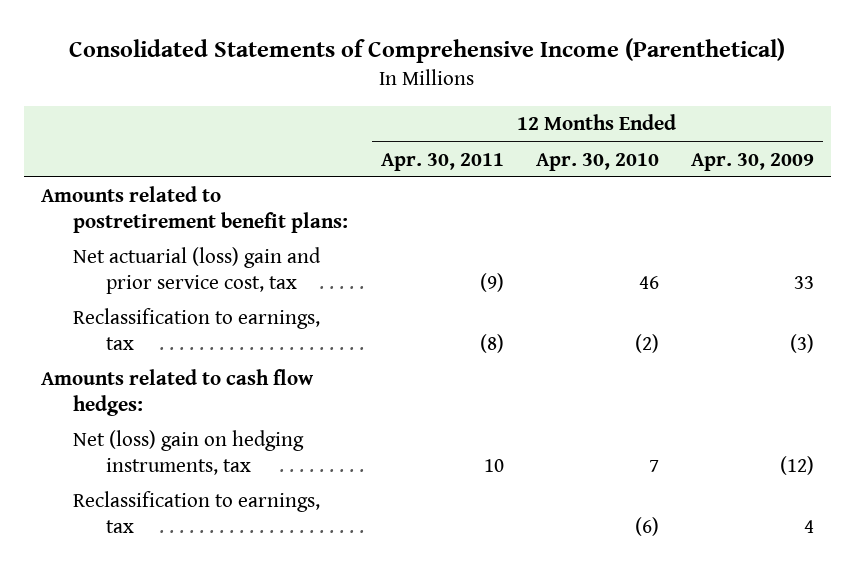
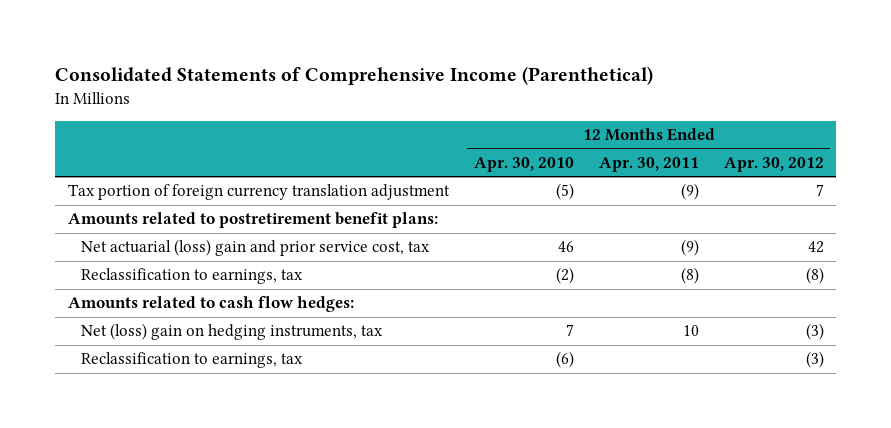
[691,152,815,171] Apr. 30, 2009 -> none
none -> [723,156,824,172] Apr. 30, 2012
none -> [67,184,450,201] Tax portion of foreign currency translation adjustment

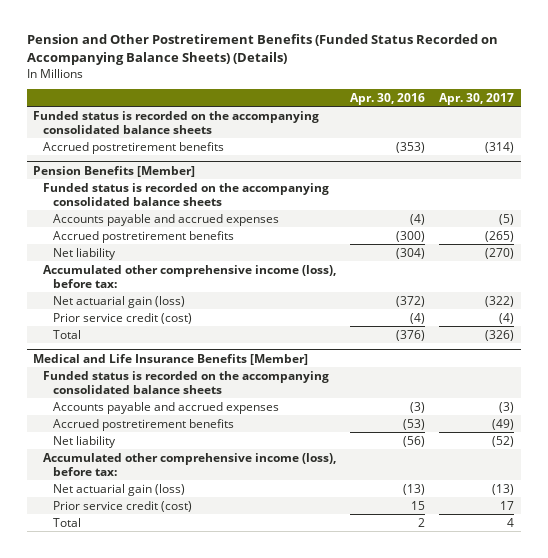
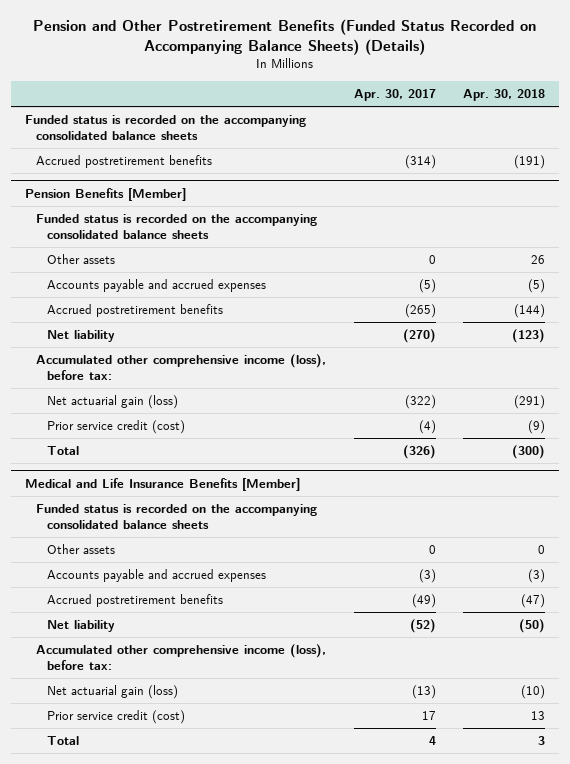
[350,92,426,105] Apr. 30, 2016 -> none
none -> [463,89,546,102] Apr. 30, 2018
none -> [46,254,115,265] Other assets
none -> [46,544,115,555] Other assets

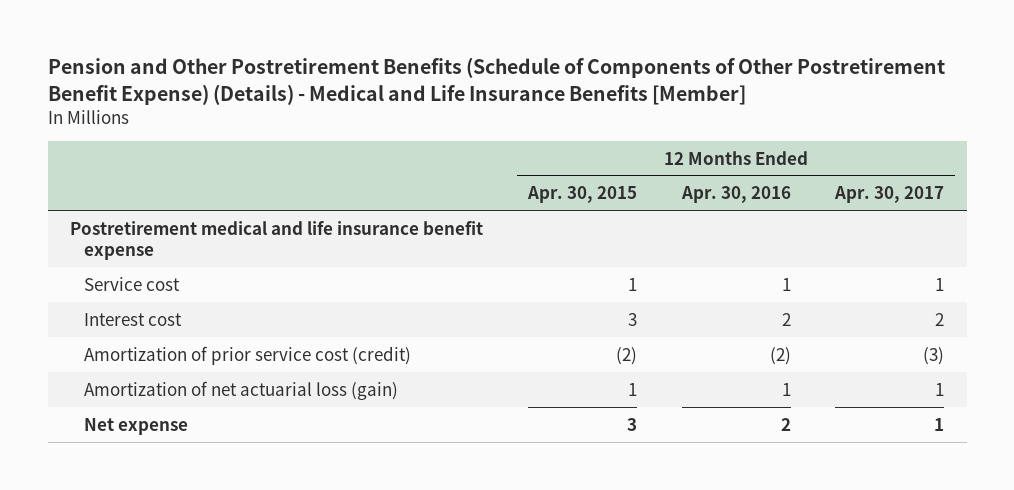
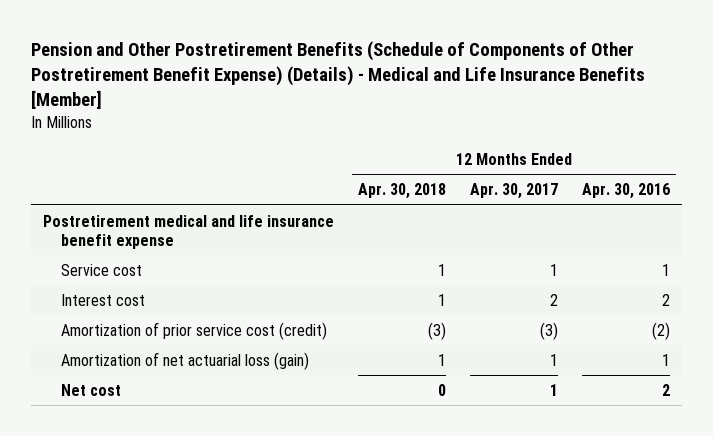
[526,186,637,204] Apr. 30, 2015 -> none
none -> [357,183,446,200] Apr. 30, 2018
[84,417,189,435] Net expense -> [61,383,122,396] Net cost

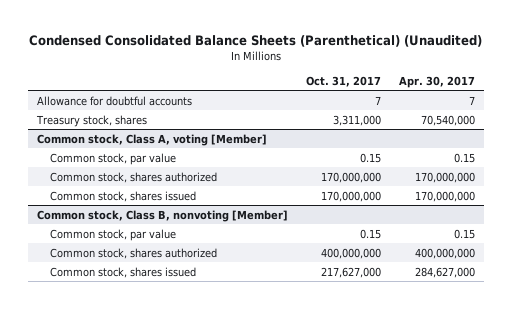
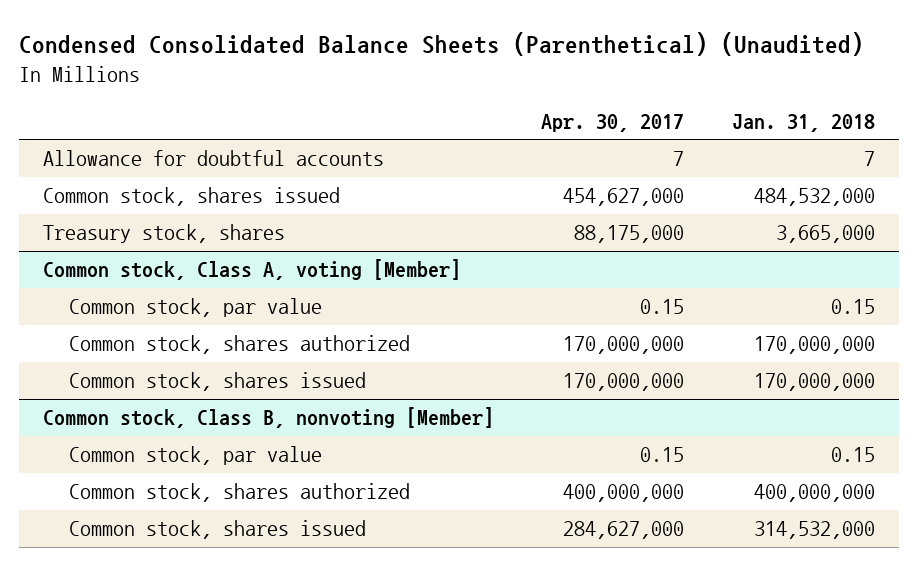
[306,75,382,87] Oct. 31, 2017 -> none
none -> [731,113,875,132] Jan. 31, 2018
none -> [42,187,340,207] Common stock, shares issued
[421,114,476,126] 70,540,000 -> [574,225,685,244] 88,175,000

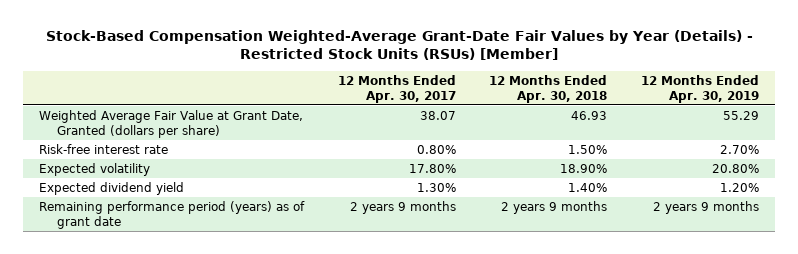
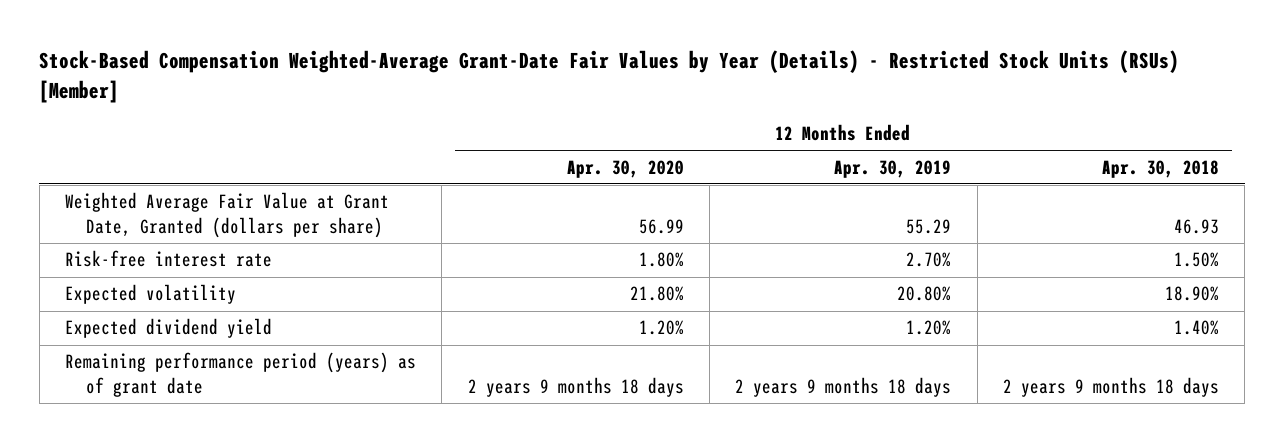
[337,74,456,103] 12 Months Ended Apr. 30, 2017 -> none
none -> [566,159,684,178] Apr. 30, 2020
[501,200,608,214] 2 years 9 months -> [1002,376,1219,397] 2 years 9 months 18 days
[652,200,759,214] 2 years 9 months -> [735,376,952,397] 2 years 9 months 18 days

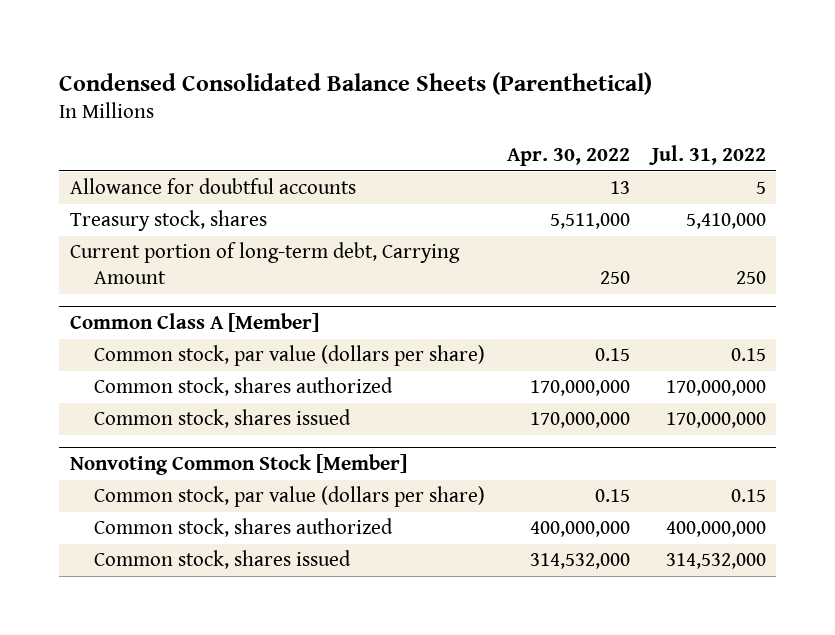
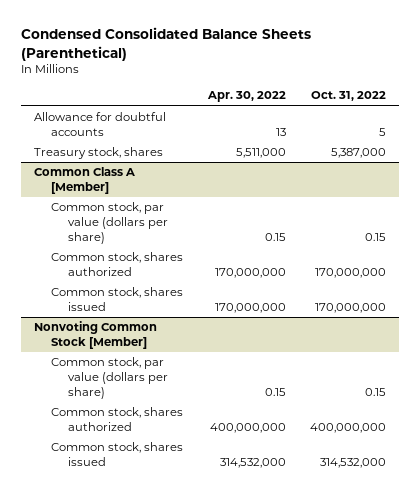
[648,145,766,166] Jul. 31, 2022 -> none
none -> [311,91,387,102] Oct. 31, 2022
[69,242,460,285] Current portion of long-term debt, Carrying Amount -> none

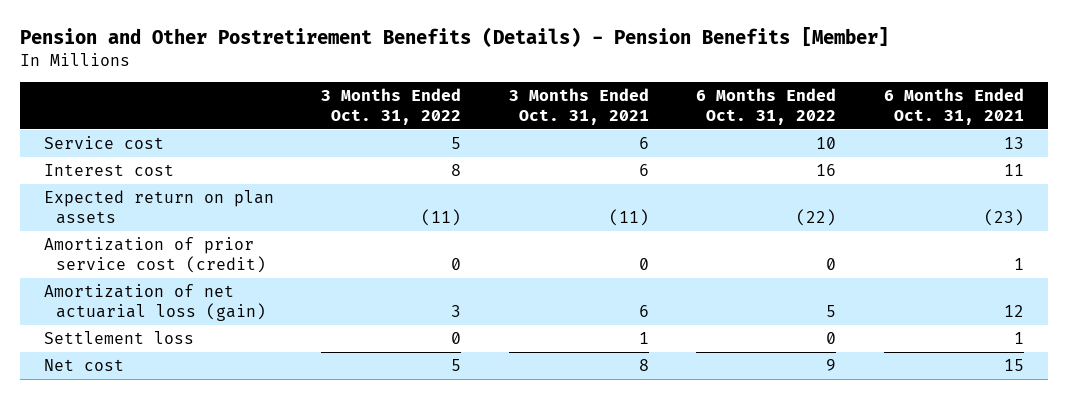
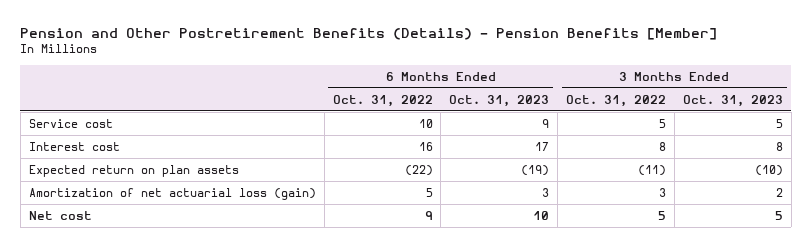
[508,87,649,125] 3 Months Ended Oct. 31, 2021 -> none
[884,87,1025,125] 6 Months Ended Oct. 31, 2021 -> none
none -> [449,94,550,107] Oct. 31, 2023
none -> [682,94,783,107] Oct. 31, 2023
[43,236,267,273] Amortization of prior service cost (credit) -> none
[43,330,194,344] Settlement loss -> none

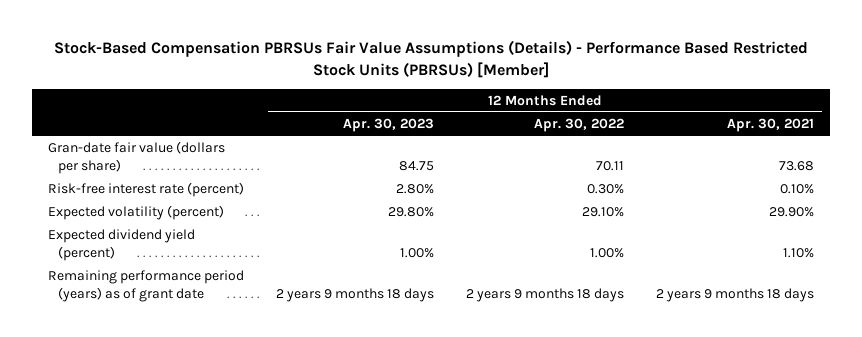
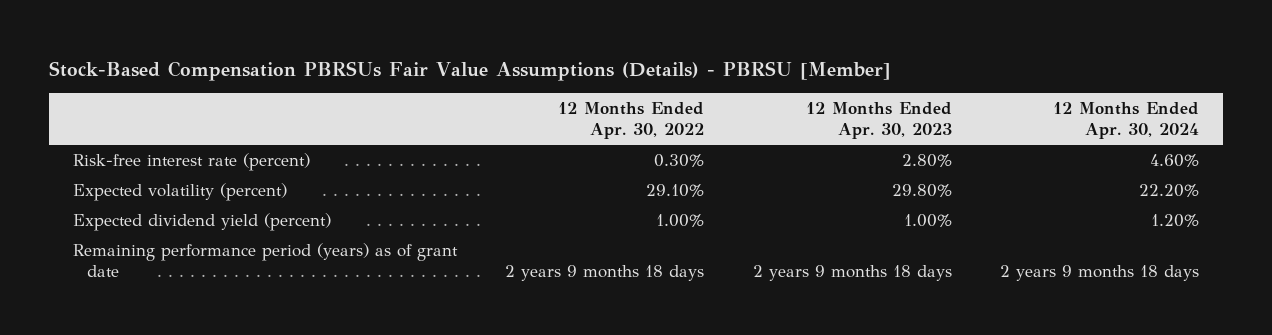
[53,40,808,78] Stock-Based Compensation PBRSUs Fair Value Assumptions (Details) - Performance Based Restricted Stock Units (PBRSUs) [Member] -> [49,61,892,82] Stock-Based Compensation PBRSUs Fair Value Assumptions (Details) - PBRSU [Member]
[727,117,815,132] Apr. 30, 2021 -> none
none -> [1052,102,1199,139] 12 Months Ended Apr. 30, 2024
[47,140,225,174] Gran-date fair value (dollars per share) -> none

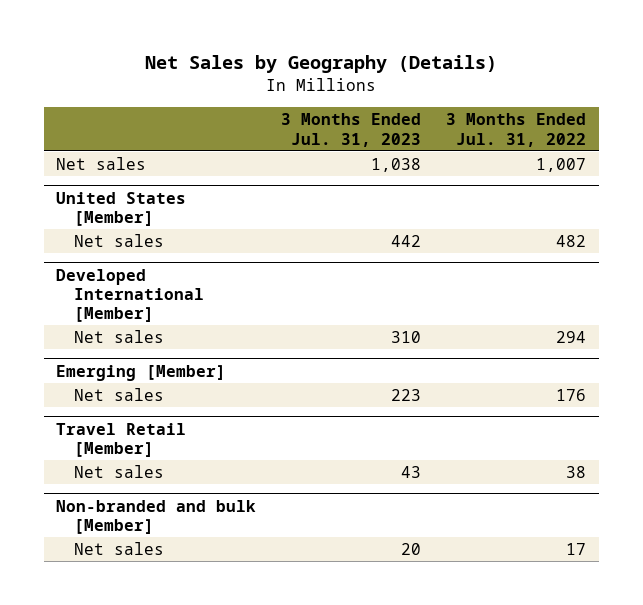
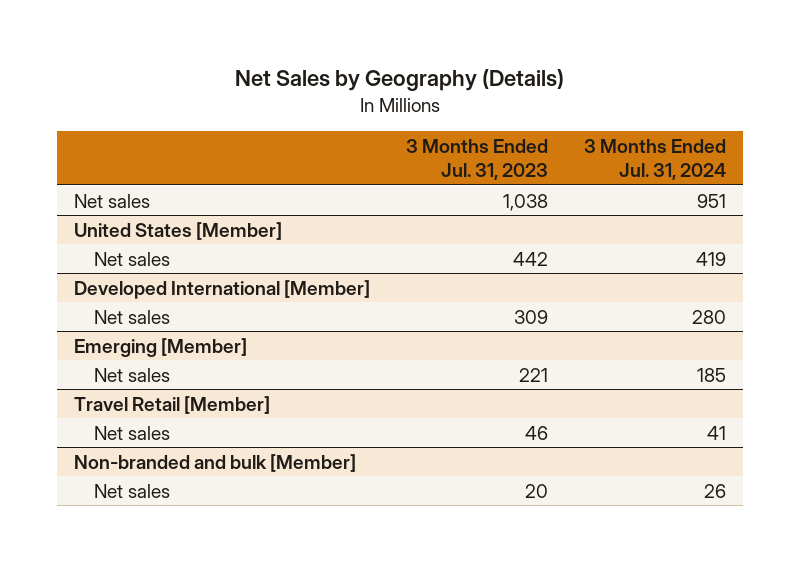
[446,113,587,147] 3 Months Ended Jul. 31, 2022 -> none
none -> [583,138,726,181] 3 Months Ended Jul. 31, 2024
[391,331,422,344] 310 -> [513,309,548,324] 309
[391,389,422,402] 223 -> [518,367,548,382] 221
[401,466,422,479] 43 -> [524,425,548,440] 46

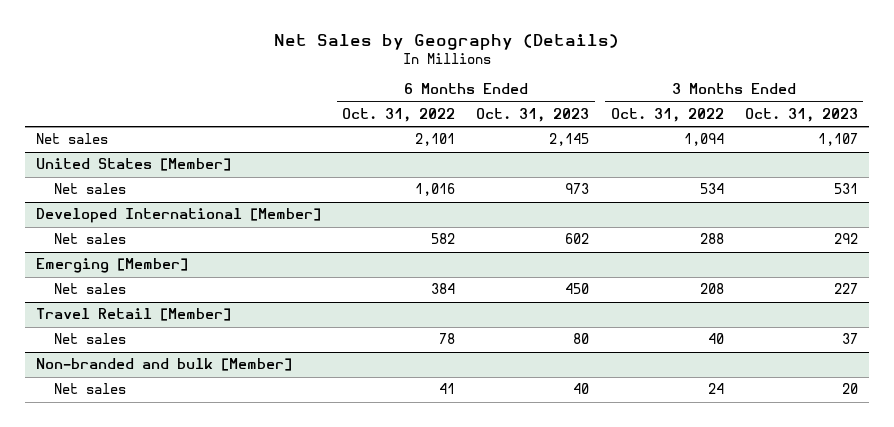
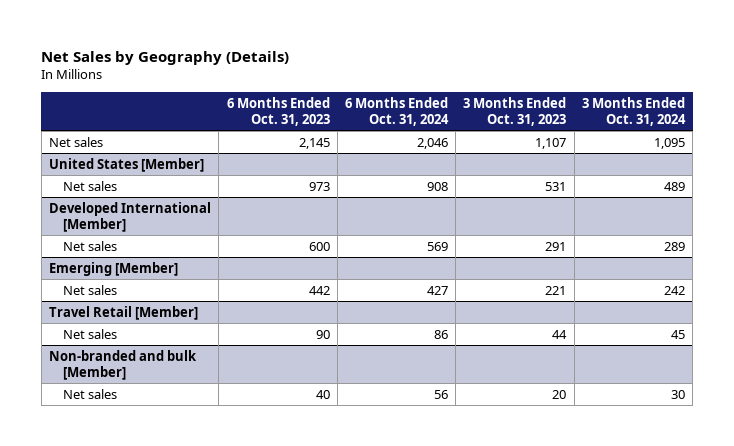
[341,107,455,122] Oct. 31, 2022 -> none
[610,107,724,122] Oct. 31, 2022 -> none
none -> [344,96,449,126] 6 Months Ended Oct. 31, 2024
none -> [581,96,686,126] 3 Months Ended Oct. 31, 2024
[565,233,590,245] 602 -> [308,241,330,251] 600
[833,233,858,245] 292 -> [545,241,567,251] 291
[565,283,590,295] 450 -> [308,285,330,295] 442
[833,283,858,295] 227 -> [545,285,567,295] 221
[573,333,590,345] 80 -> [315,329,330,339] 90
[841,333,858,345] 37 -> [552,329,568,339] 44

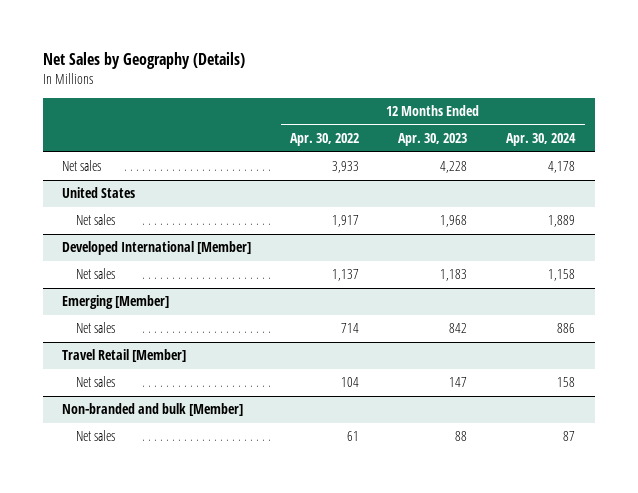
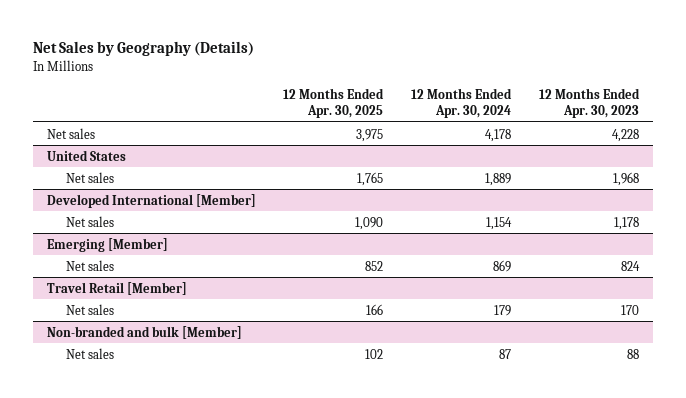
[290,133,360,147] Apr. 30, 2022 -> none
none -> [283,88,385,119] 12 Months Ended Apr. 30, 2025
[440,269,468,282] 1,183 -> [614,216,640,230] 1,178
[548,269,576,282] 1,158 -> [486,216,513,230] 1,154
[449,323,468,334] 842 -> [621,260,641,271] 824
[557,323,576,334] 886 -> [493,259,512,272] 869
[449,377,468,388] 147 -> [621,304,640,315] 170
[557,377,576,388] 158 -> [494,304,512,316] 179

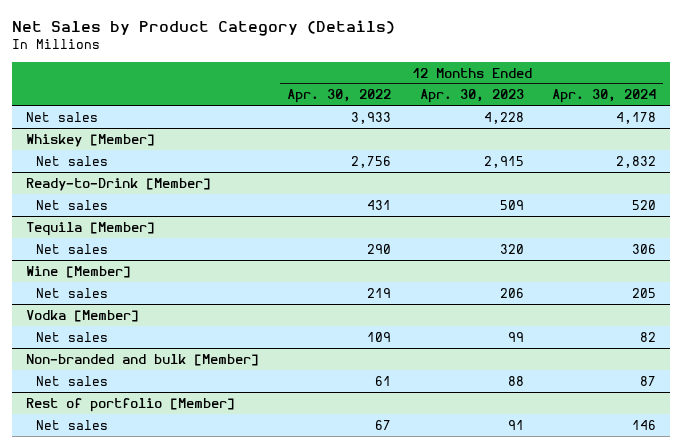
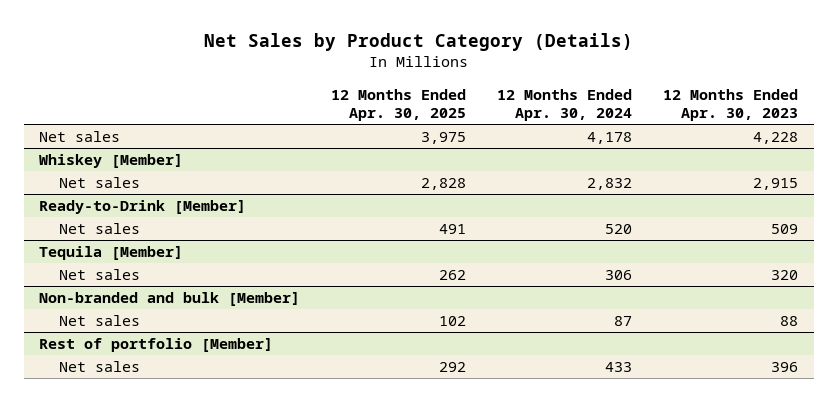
[287,89,392,104] Apr. 30, 2022 -> none
none -> [331,88,467,122] 12 Months Ended Apr. 30, 2025
[26,265,132,278] Wine [Member] -> none
[36,287,109,298] Net sales -> none
[26,309,140,322] Vodka [Member] -> none
[36,331,109,342] Net sales -> none
[507,419,524,430] 91 -> [771,362,799,373] 396
[631,419,656,430] 146 -> [605,362,633,373] 433

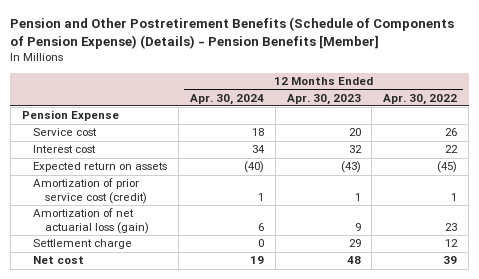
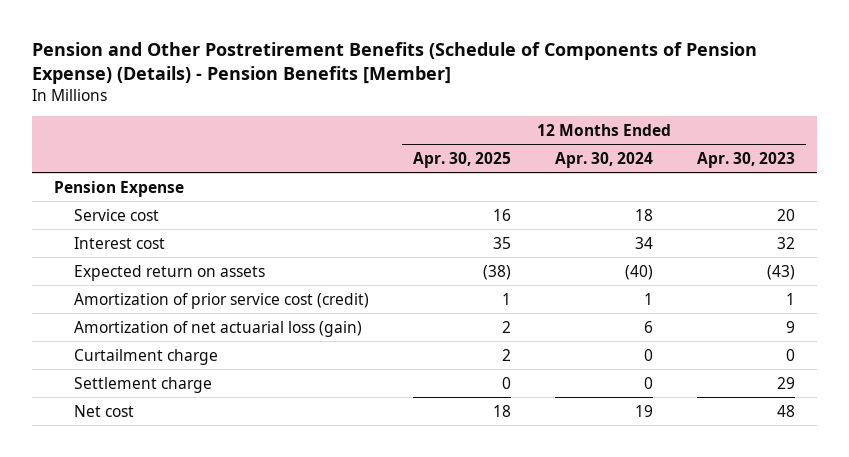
[383,93,458,105] Apr. 30, 2022 -> none
none -> [412,151,511,168] Apr. 30, 2025
none -> [73,348,218,365] Curtailment charge

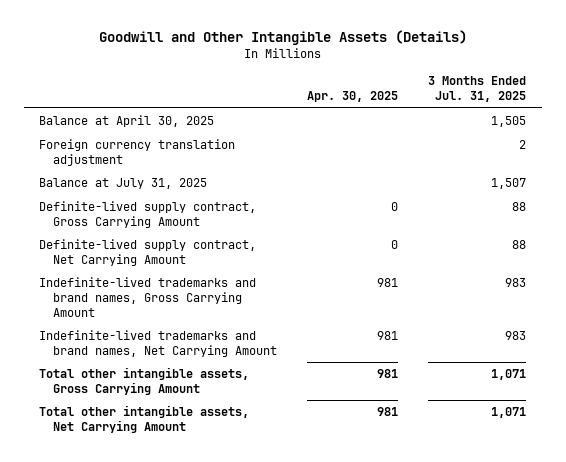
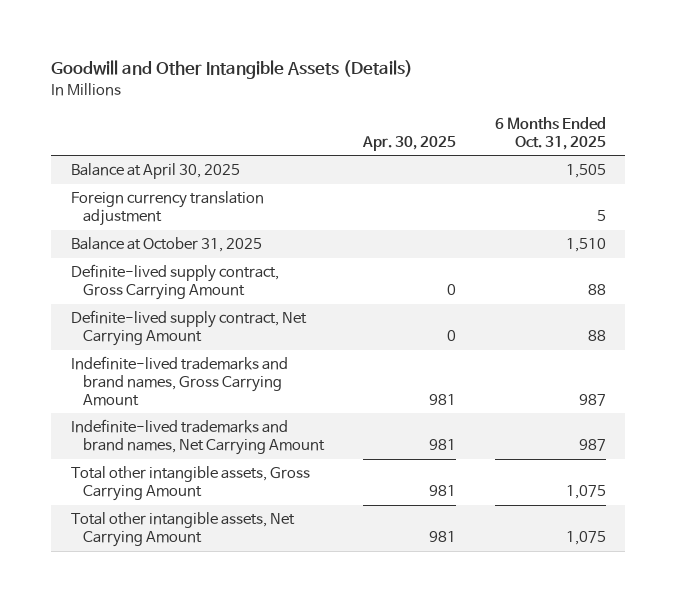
[428,76,527,103] 3 Months Ended Jul. 31, 2025 -> none
none -> [494,117,606,150] 6 Months Ended Oct. 31, 2025
[39,178,208,190] Balance at July 31, 2025 -> [70,237,262,253] Balance at October 31, 2025

